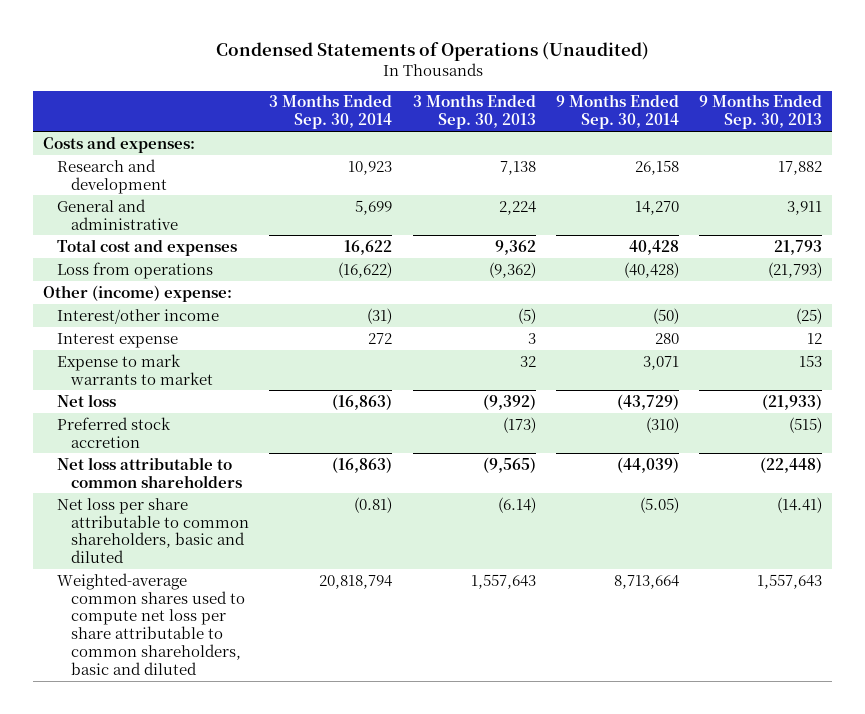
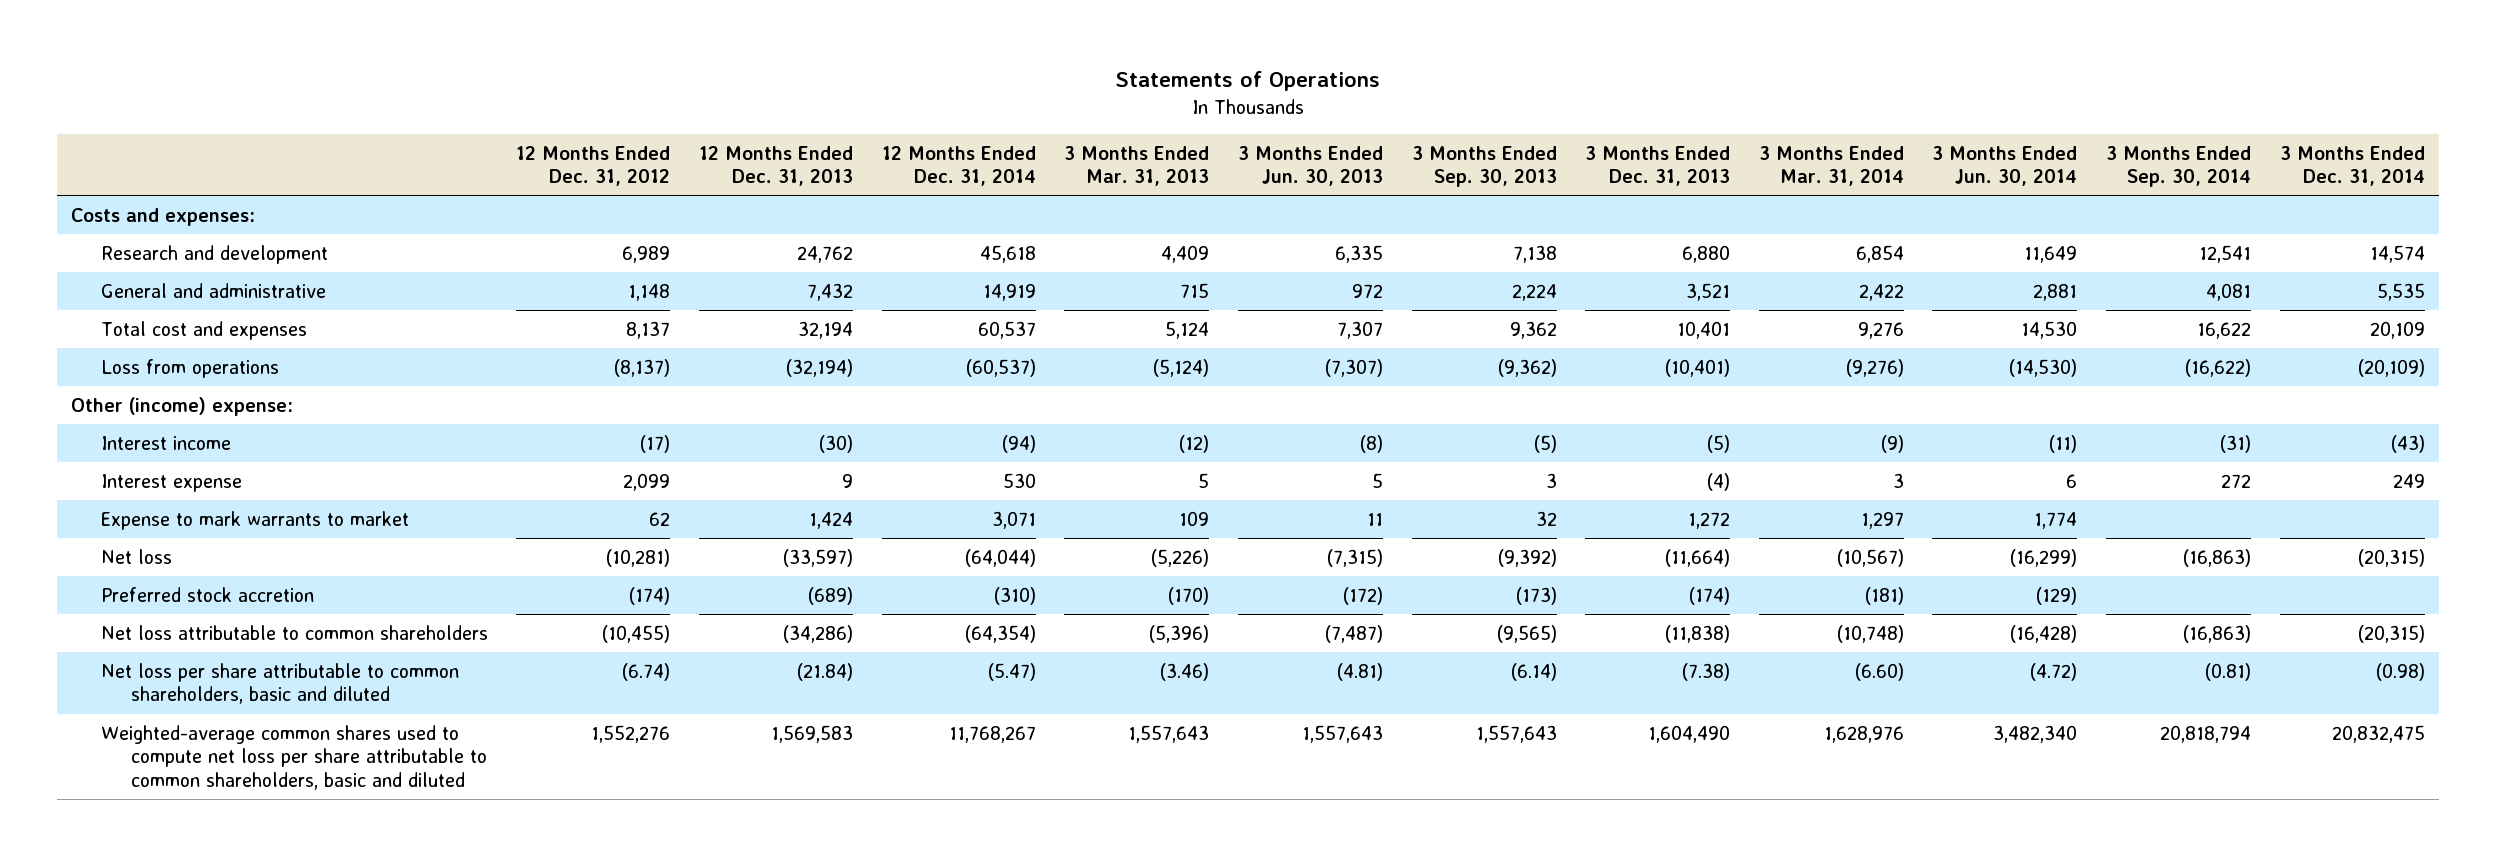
[215,41,649,61] Condensed Statements of Operations (Unaudited) -> [1114,71,1380,92] Statements of Operations
[555,94,679,130] 9 Months Ended Sep. 30, 2014 -> none
[699,94,823,130] 9 Months Ended Sep. 30, 2013 -> none
none -> [516,145,671,187] 12 Months Ended Dec. 31, 2012
none -> [699,145,854,187] 12 Months Ended Dec. 31, 2013
none -> [881,145,1036,187] 12 Months Ended Dec. 31, 2014
none -> [1064,145,1210,187] 3 Months Ended Mar. 31, 2013
none -> [1237,145,1383,187] 3 Months Ended Jun. 30, 2013
none -> [1585,145,1731,187] 3 Months Ended Dec. 31, 2013
none -> [1758,145,1904,187] 3 Months Ended Mar. 31, 2014
none -> [1932,145,2078,187] 3 Months Ended Jun. 30, 2014
none -> [2279,145,2425,187] 3 Months Ended Dec. 31, 2014
[348,160,393,175] 10,923 -> [2198,244,2251,263] 12,541
[355,199,393,215] 5,699 -> [2205,282,2251,301] 4,081
[56,308,219,324] Interest/other income -> [100,435,231,450] Interest income

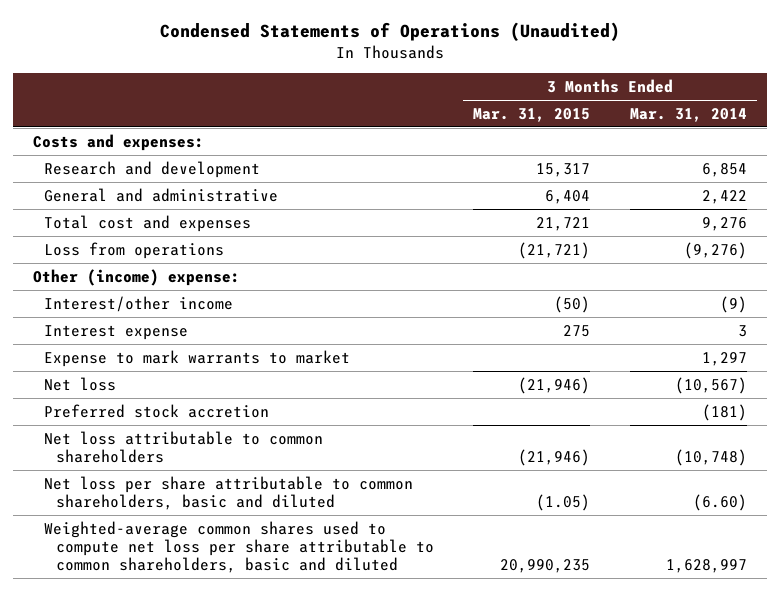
[1114,71,1380,92] Statements of Operations -> [160,21,621,41] Condensed Statements of Operations (Unaudited)
[516,145,671,187] 12 Months Ended Dec. 31, 2012 -> none
[699,145,854,187] 12 Months Ended Dec. 31, 2013 -> none
[881,145,1036,187] 12 Months Ended Dec. 31, 2014 -> none
[1064,145,1210,187] 3 Months Ended Mar. 31, 2013 -> none
[1237,145,1383,187] 3 Months Ended Jun. 30, 2013 -> none
[1411,145,1557,188] 3 Months Ended Sep. 30, 2013 -> none
[1585,145,1731,187] 3 Months Ended Dec. 31, 2013 -> none
[1932,145,2078,187] 3 Months Ended Jun. 30, 2014 -> none
[2105,145,2251,188] 3 Months Ended Sep. 30, 2014 -> none
[2279,145,2425,187] 3 Months Ended Dec. 31, 2014 -> none
none -> [473,107,591,122] Mar. 31, 2015
[100,435,231,450] Interest income -> [44,295,234,312] Interest/other income
[1823,725,1904,743] 1,628,976 -> [666,559,748,574] 1,628,997

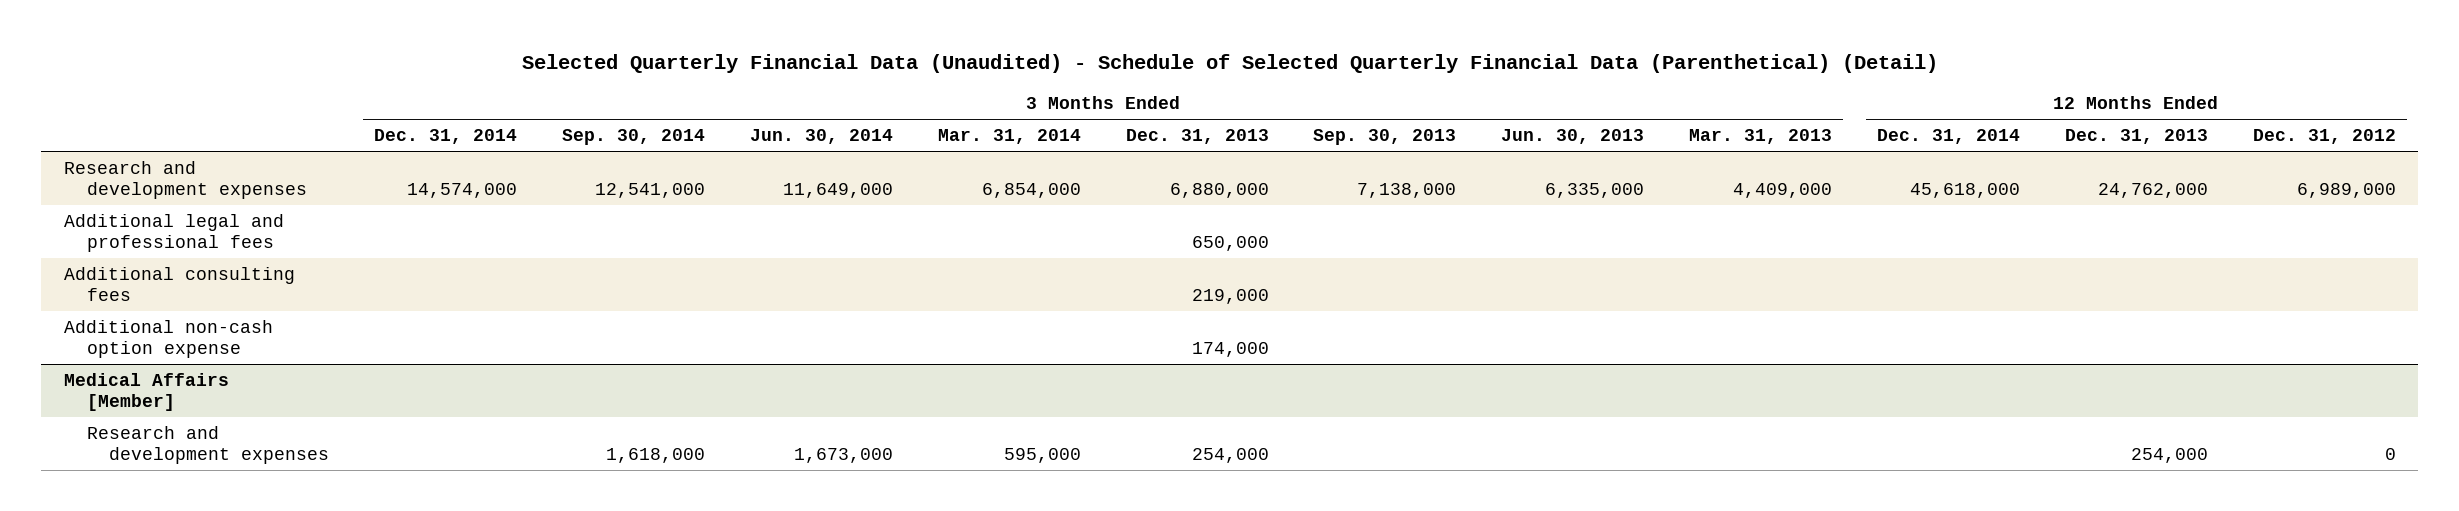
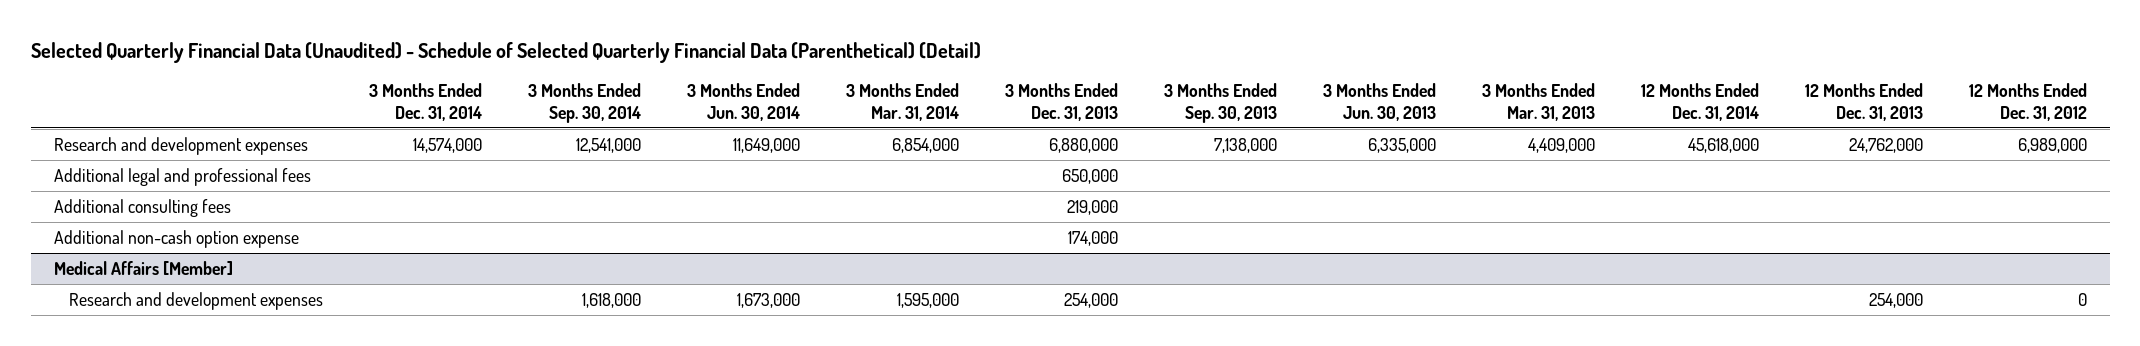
[1003,447,1081,463] 595,000 -> [896,292,959,308] 1,595,000

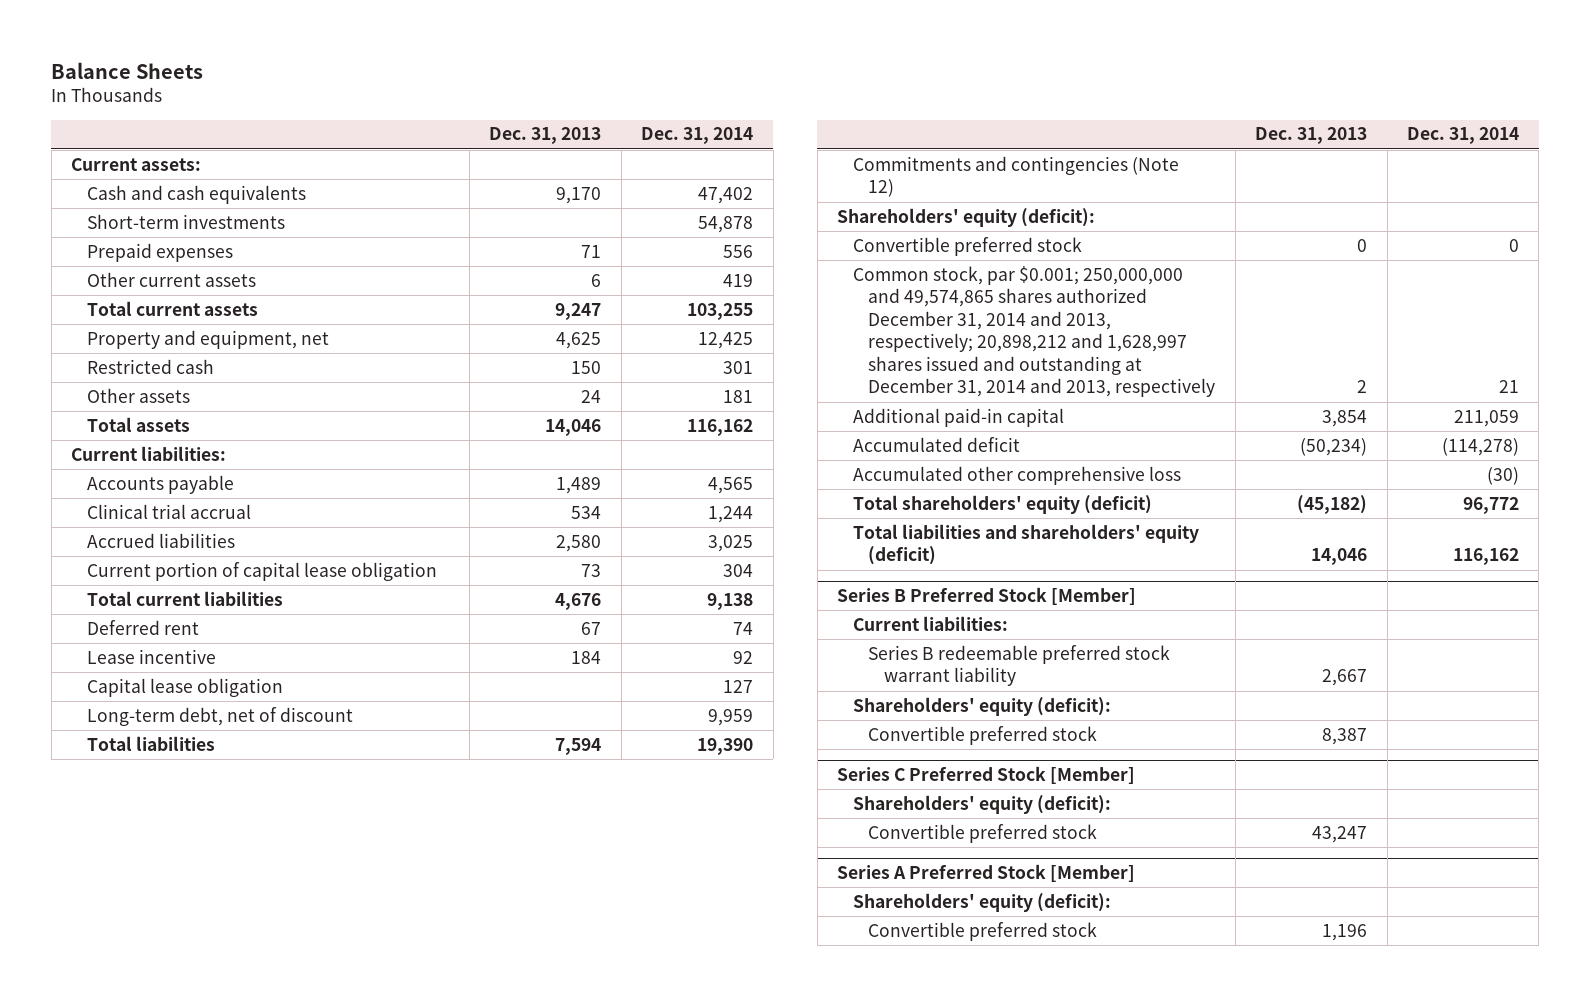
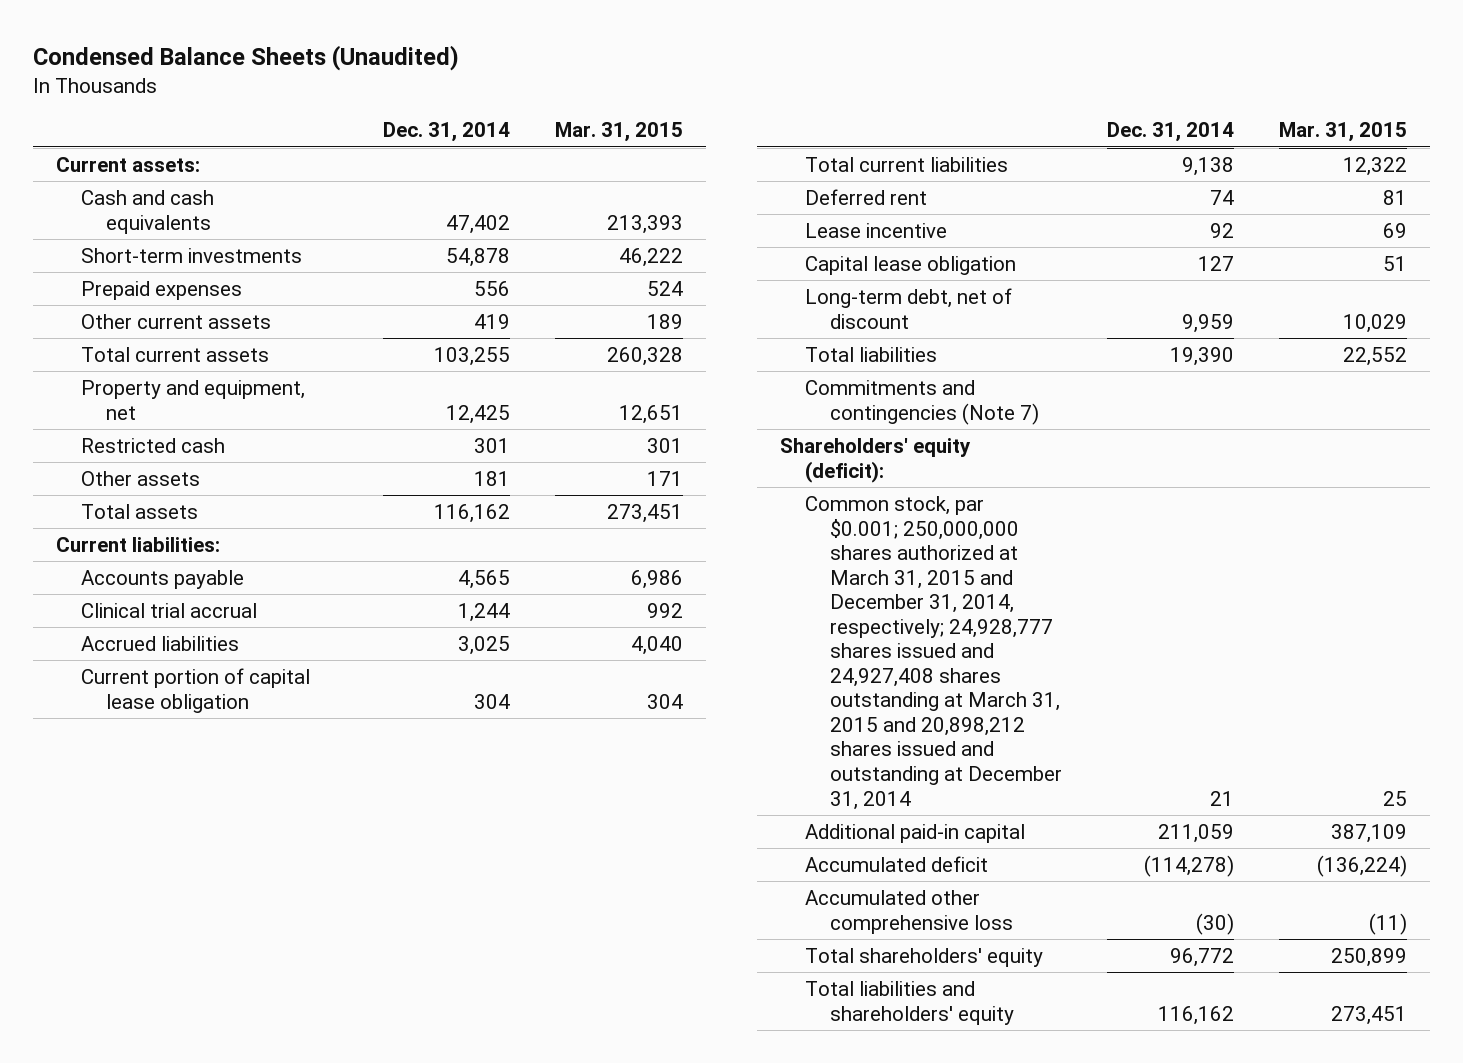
[51,61,204,79] Balance Sheets -> [33,44,460,71] Condensed Balance Sheets (Unaudited)
[489,127,602,145] Dec. 31, 2013 -> none
none -> [555,122,684,143] Mar. 31, 2015
[852,155,1179,198] Commitments and contingencies (Note 12) -> [804,380,1040,425] Commitments and contingencies (Note 7)
[852,236,1082,256] Convertible preferred stock -> none
[852,265,1216,398] Common stock, par $0.001; 250,000,000 and 49,574,865 shares authorized December 31, 2014 and 2013, respectively; 20,898,212 and 1,628,997 shares issued and outstanding at December 31, 2014 and 2013, respectively -> [804,496,1063,810] Common stock, par $0.001; 250,000,000 shares authorized at March 31, 2015 and December 31, 2014, respectively; 24,928,777 shares issued and 24,927,408 shares outstanding at March 31, 2015 and 20,898,212 shares issued and outstanding at December 31, 2014
[836,587,1136,606] Series B Preferred Stock [Member] -> none
[852,615,1008,631] Current liabilities: -> none
[868,644,1171,687] Series B redeemable preferred stock warrant liability -> none
[852,696,1111,716] Shareholders' equity (deficit): -> none
[868,725,1098,745] Convertible preferred stock -> none
[836,766,1135,785] Series C Preferred Stock [Member] -> none
[852,794,1111,814] Shareholders' equity (deficit): -> none
[868,823,1098,843] Convertible preferred stock -> none
[836,864,1135,883] Series A Preferred Stock [Member] -> none
[852,892,1111,912] Shareholders' equity (deficit): -> none
[868,921,1098,941] Convertible preferred stock -> none
[852,494,1152,514] Total shareholders' equity (deficit) -> [804,948,1043,968] Total shareholders' equity
[852,523,1199,566] Total liabilities and shareholders' equity (deficit) -> [804,981,1015,1025] Total liabilities and shareholders' equity

